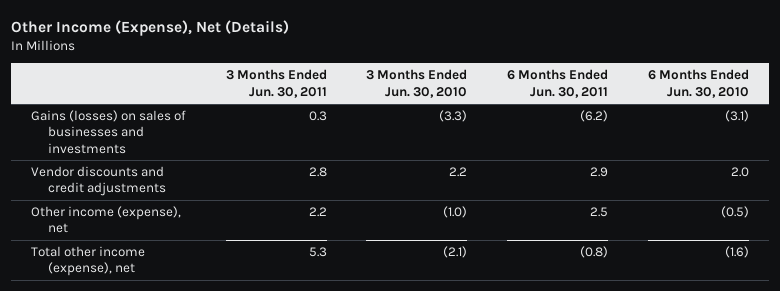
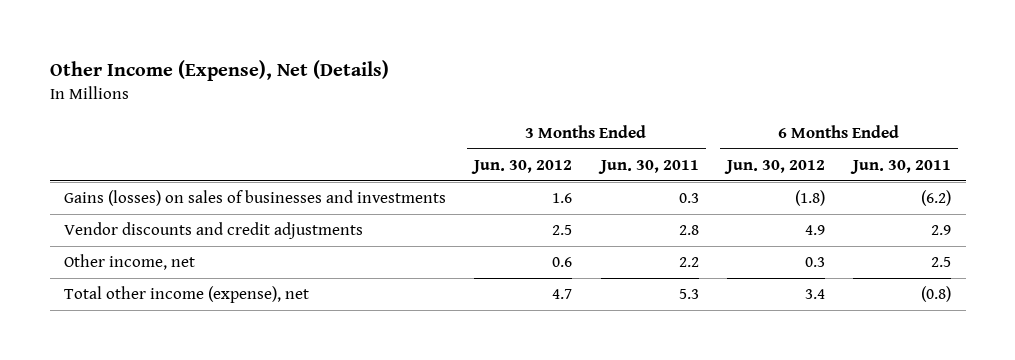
[366,69,468,98] 3 Months Ended Jun. 30, 2010 -> none
[647,69,749,98] 6 Months Ended Jun. 30, 2010 -> none
none -> [471,159,573,174] Jun. 30, 2012
none -> [723,159,825,174] Jun. 30, 2012
[30,205,181,234] Other income (expense), net -> [63,254,195,271] Other income, net

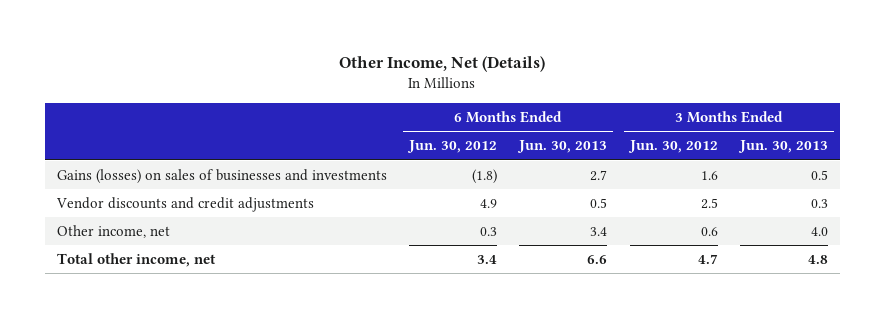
[49,60,389,82] Other Income (Expense), Net (Details) -> [339,56,546,73] Other Income, Net (Details)
[597,159,699,174] Jun. 30, 2011 -> none
[850,159,952,174] Jun. 30, 2011 -> none
none -> [517,140,608,154] Jun. 30, 2013
none -> [738,140,829,154] Jun. 30, 2013
[63,286,309,304] Total other income (expense), net -> [56,253,216,268] Total other income, net

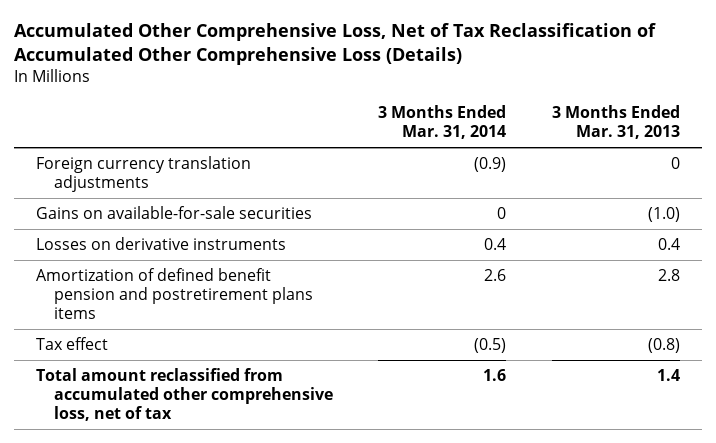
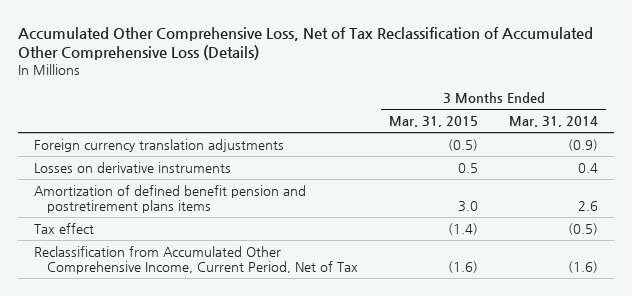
[551,105,680,140] 3 Months Ended Mar. 31, 2013 -> none
none -> [389,116,479,128] Mar. 31, 2015
[36,205,313,219] Gains on available-for-sale securities -> none
[36,367,334,421] Total amount reclassified from accumulated other comprehensive loss, net of tax -> none
none -> [34,245,358,275] Reclassification from Accumulated Other Comprehensive Income, Current Period, Net of Tax

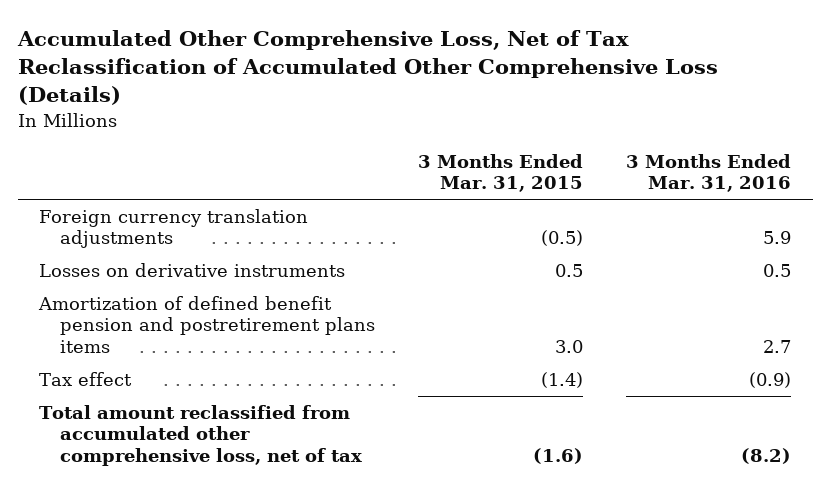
[509,116,599,128] Mar. 31, 2014 -> none
none -> [626,154,792,193] 3 Months Ended Mar. 31, 2016
[34,245,358,275] Reclassification from Accumulated Other Comprehensive Income, Current Period, Net of Tax -> [39,405,363,466] Total amount reclassified from accumulated other comprehensive loss, net of tax

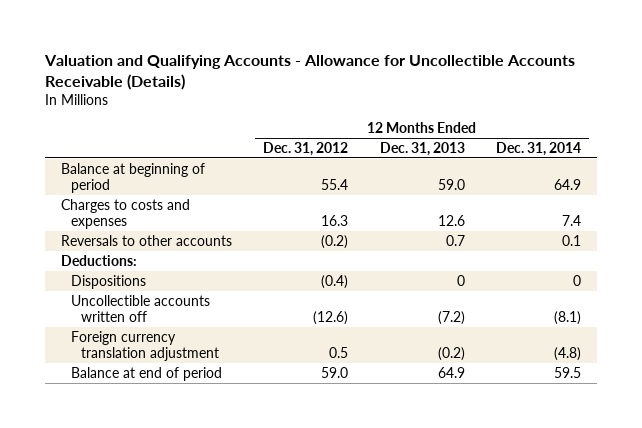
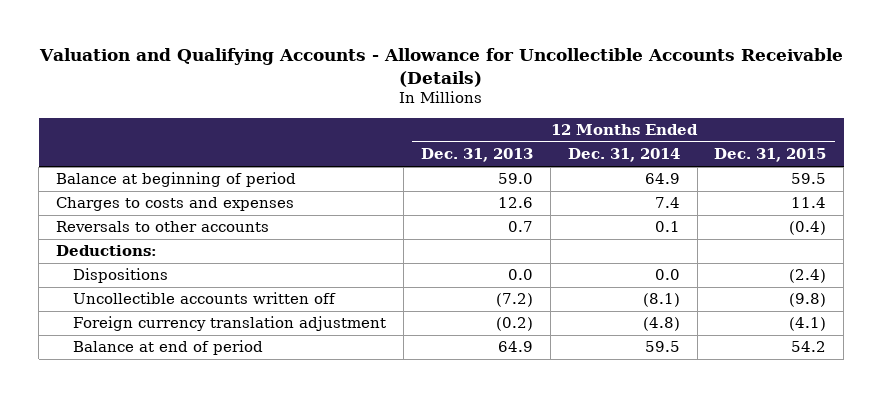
[263,141,349,156] Dec. 31, 2012 -> none
none -> [714,148,827,163] Dec. 31, 2015
[456,274,465,286] 0 -> [507,269,533,281] 0.0
[573,274,582,286] 0 -> [654,269,680,281] 0.0

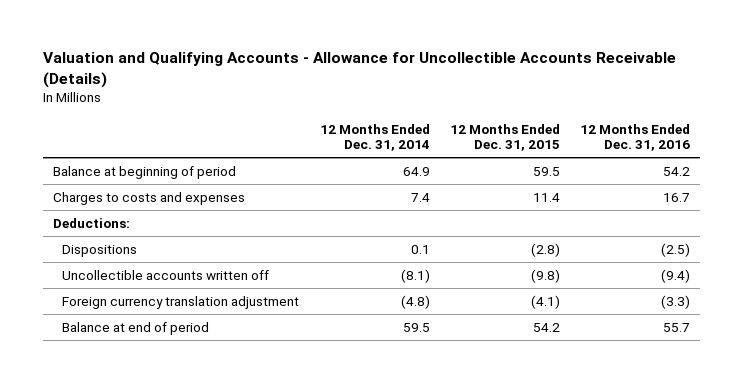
[420,148,533,163] Dec. 31, 2013 -> none
none -> [580,123,691,152] 12 Months Ended Dec. 31, 2016
[56,221,270,233] Reversals to other accounts -> none
[654,269,680,281] 0.0 -> [410,244,430,254] 0.1
[789,269,827,284] (2.4) -> [530,242,560,257] (2.8)

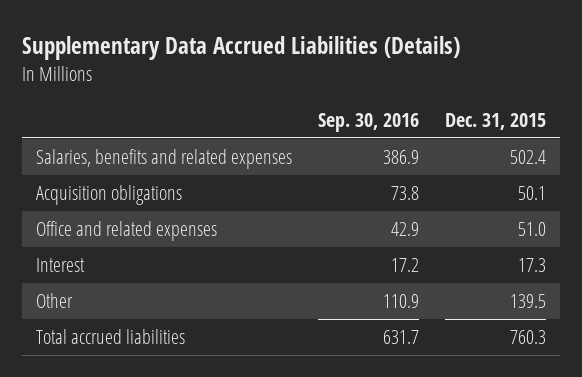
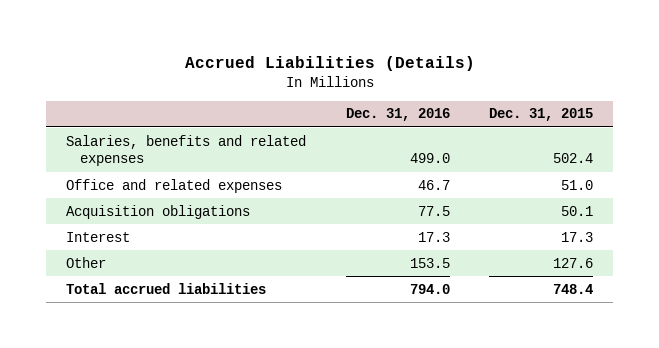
[22,35,461,60] Supplementary Data Accrued Liabilities (Details) -> [184,55,475,71] Accrued Liabilities (Details)
[317,112,419,132] Sep. 30, 2016 -> none
none -> [345,108,450,122] Dec. 31, 2016
[35,185,182,206] Acquisition obligations -> [65,204,250,219] Acquisition obligations
[510,294,547,309] 139.5 -> [553,257,594,268] 127.6
[510,330,547,345] 760.3 -> [553,283,594,294] 748.4

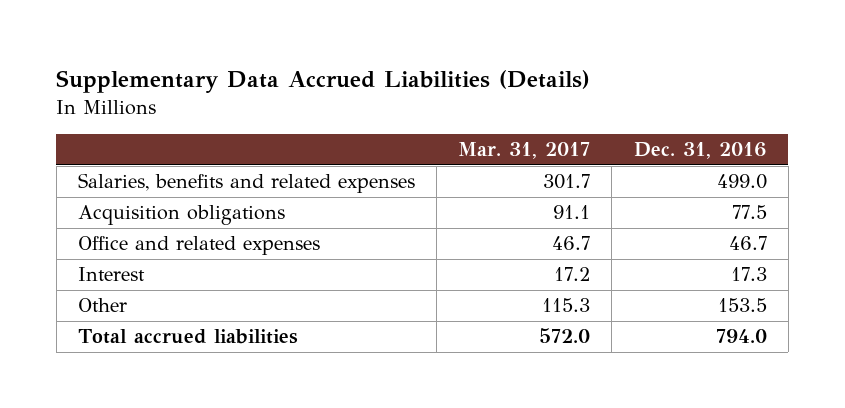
[184,55,475,71] Accrued Liabilities (Details) -> [56,70,591,94] Supplementary Data Accrued Liabilities (Details)
[489,108,594,122] Dec. 31, 2015 -> none
none -> [458,142,591,160] Mar. 31, 2017
[65,178,282,193] Office and related expenses -> [77,236,320,256] Office and related expenses

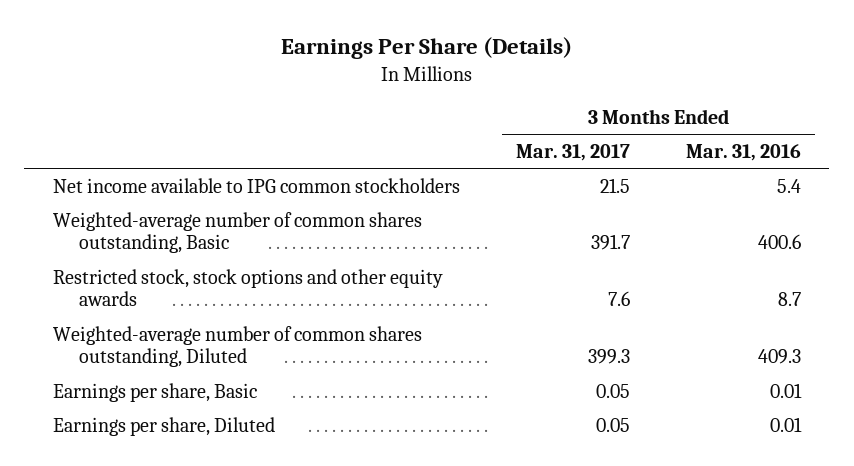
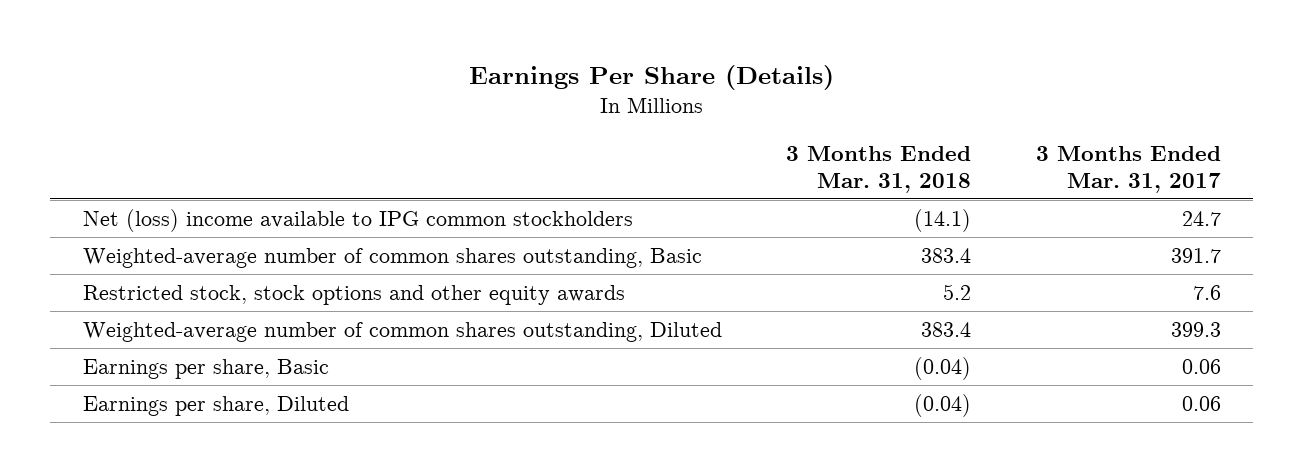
[686,143,802,161] Mar. 31, 2016 -> none
none -> [786,145,972,194] 3 Months Ended Mar. 31, 2018
[52,177,460,193] Net income available to IPG common stockholders -> [82,208,633,232] Net (loss) income available to IPG common stockholders
[599,177,630,193] 21.5 -> [1181,210,1221,226] 24.7
[595,383,630,398] 0.05 -> [1181,358,1221,374] 0.06
[595,417,630,432] 0.05 -> [1181,395,1221,411] 0.06

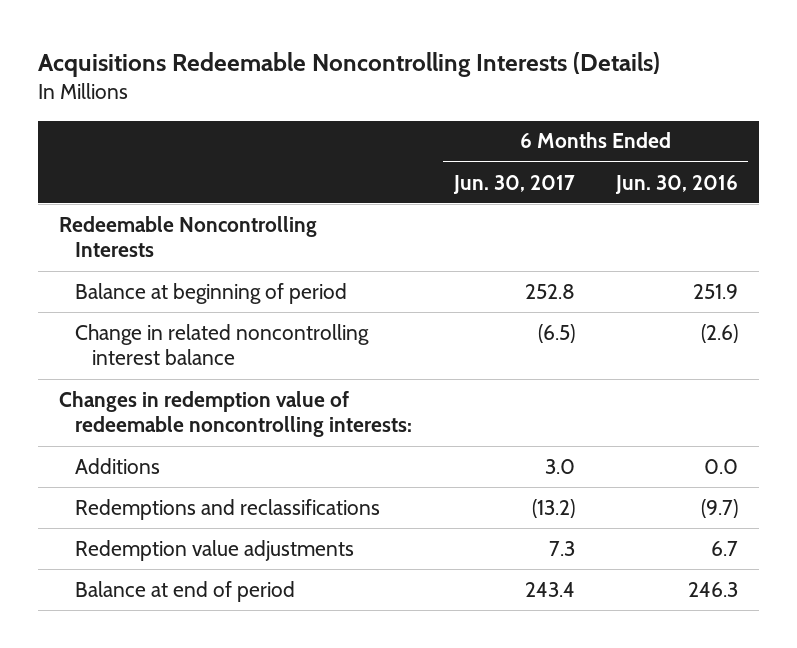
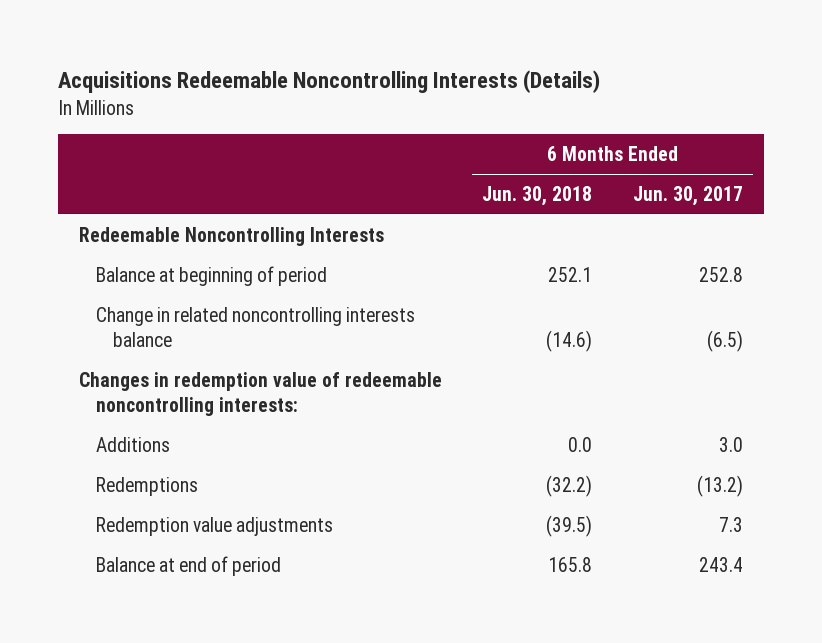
[615,174,739,194] Jun. 30, 2016 -> none
none -> [482,185,593,206] Jun. 30, 2018
[75,323,370,366] Change in related noncontrolling interest balance -> [95,306,415,347] Change in related noncontrolling interests balance
[75,498,381,520] Redemptions and reclassifications -> [95,476,198,496] Redemptions

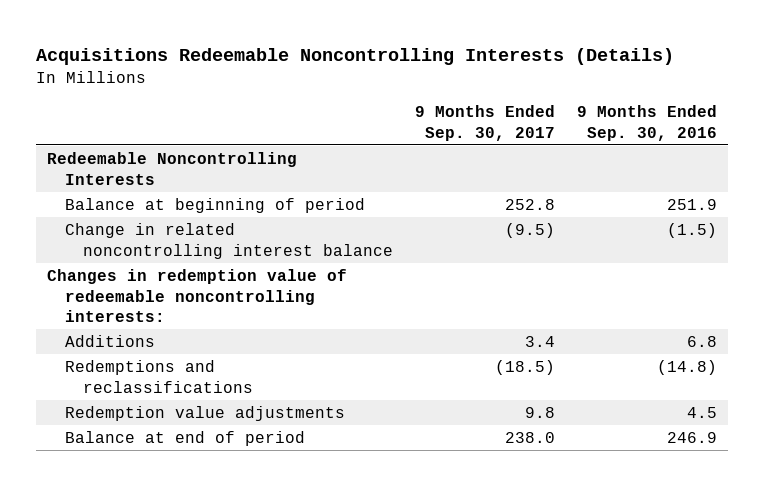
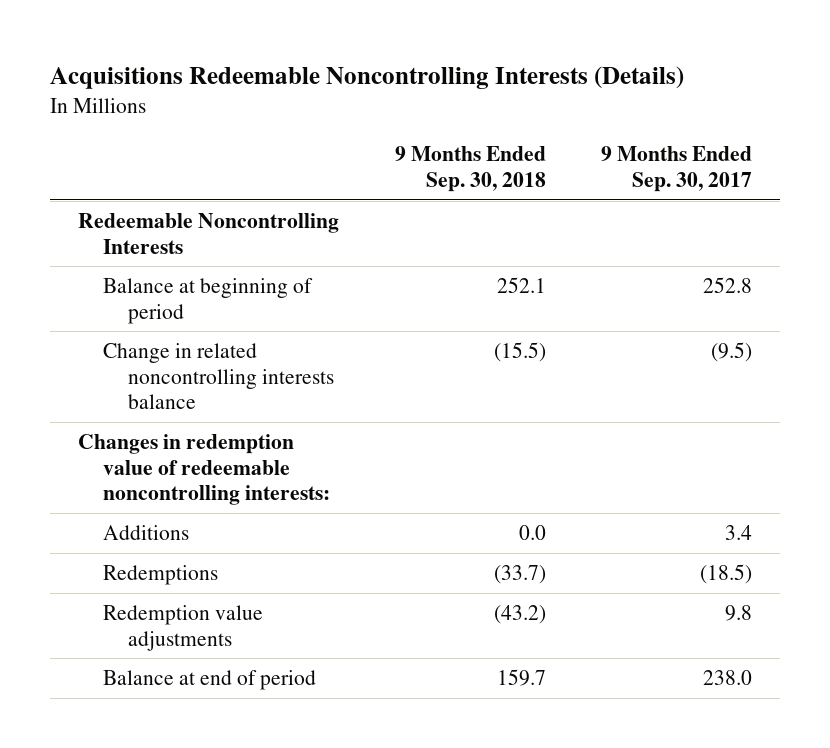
[577,104,718,141] 9 Months Ended Sep. 30, 2016 -> none
none -> [394,146,546,193] 9 Months Ended Sep. 30, 2018
[65,222,394,259] Change in related noncontrolling interest balance -> [102,342,334,410] Change in related noncontrolling interests balance
[65,359,254,393] Redemptions and reclassifications -> [102,564,218,585] Redemptions

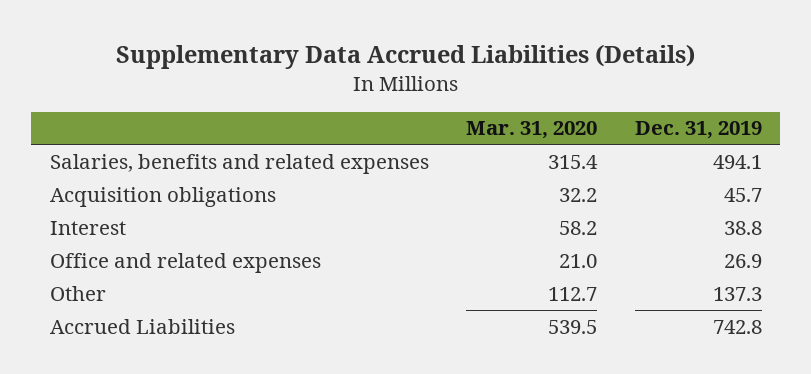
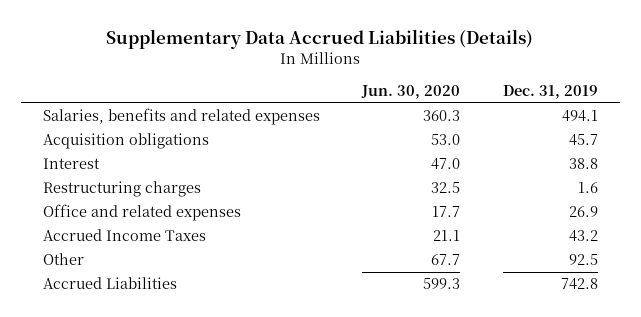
[466,121,598,140] Mar. 31, 2020 -> none
none -> [361,84,461,99] Jun. 30, 2020
none -> [42,181,201,198] Restructuring charges
none -> [42,229,206,242] Accrued Income Taxes
[712,286,762,301] 137.3 -> [569,254,599,266] 92.5

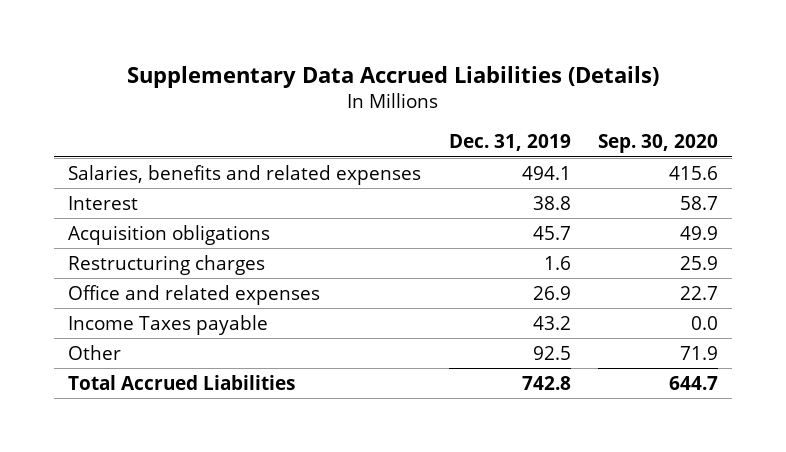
[361,84,461,99] Jun. 30, 2020 -> none
none -> [598,134,719,154] Sep. 30, 2020
[42,133,209,150] Acquisition obligations -> [67,224,270,245] Acquisition obligations
[42,229,206,242] Accrued Income Taxes -> [67,314,268,335] Income Taxes payable
[42,277,177,290] Accrued Liabilities -> [67,374,295,390] Total Accrued Liabilities

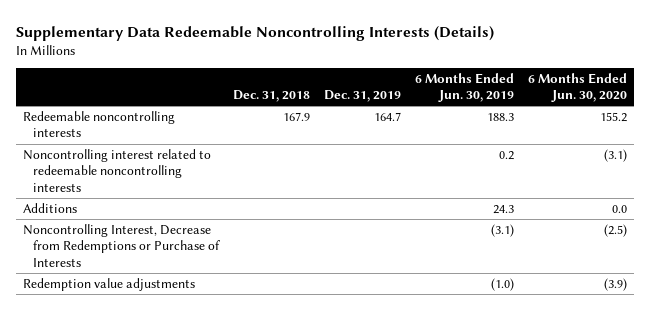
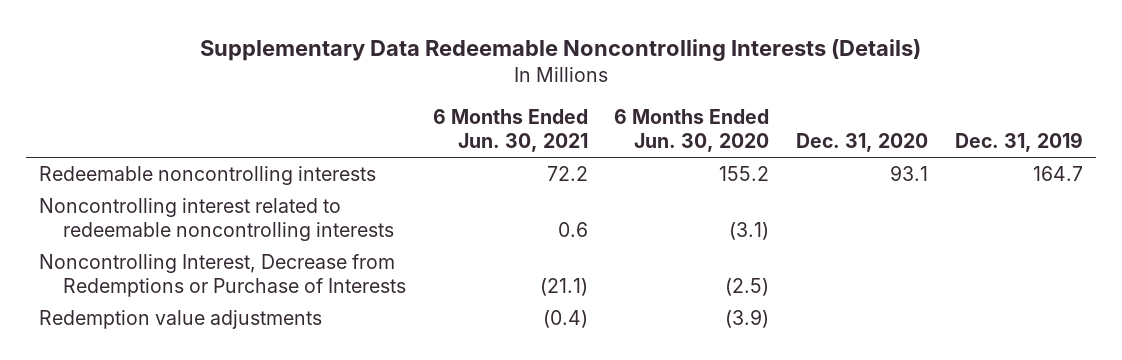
[232,90,310,103] Dec. 31, 2018 -> none
[414,72,514,103] 6 Months Ended Jun. 30, 2019 -> none
none -> [432,109,588,153] 6 Months Ended Jun. 30, 2021
none -> [795,133,928,153] Dec. 31, 2020
[23,202,78,213] Additions -> none

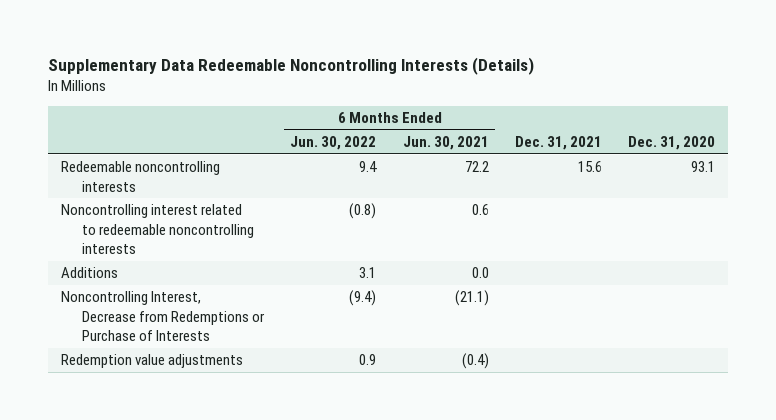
[614,109,770,153] 6 Months Ended Jun. 30, 2020 -> none
[954,132,1083,153] Dec. 31, 2019 -> none
none -> [290,136,377,151] Jun. 30, 2022
none -> [514,136,602,151] Dec. 31, 2021
none -> [60,267,118,279] Additions

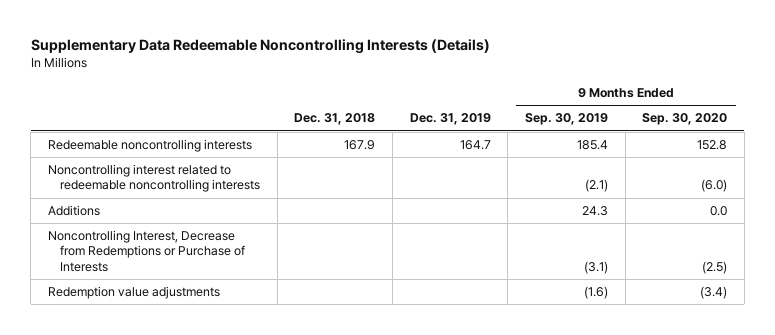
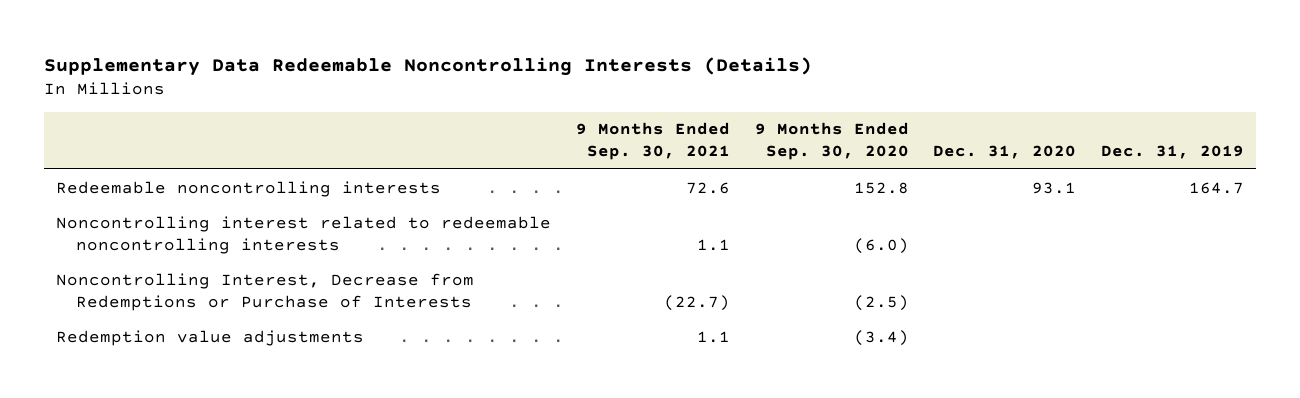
[294,113,376,126] Dec. 31, 2018 -> none
[524,113,608,126] Sep. 30, 2019 -> none
none -> [575,122,730,161] 9 Months Ended Sep. 30, 2021
none -> [933,145,1077,160] Dec. 31, 2020
[48,205,101,217] Additions -> none

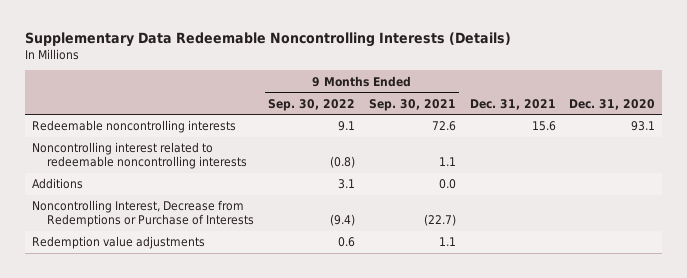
[754,122,909,161] 9 Months Ended Sep. 30, 2020 -> none
[1100,145,1244,160] Dec. 31, 2019 -> none
none -> [268,98,356,111] Sep. 30, 2022
none -> [469,98,556,110] Dec. 31, 2021
none -> [31,178,83,190] Additions

